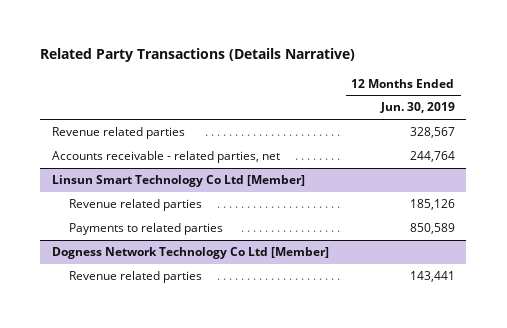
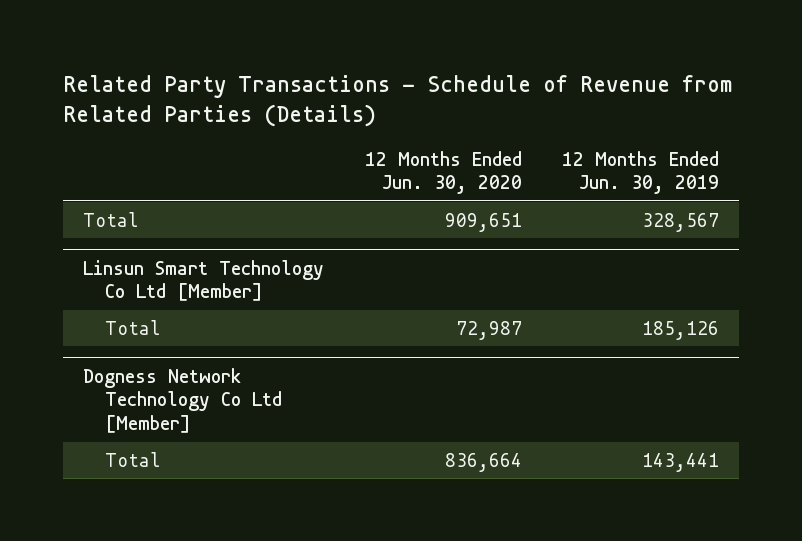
[40,48,356,63] Related Party Transactions (Details Narrative) -> [62,75,732,127] Related Party Transactions - Schedule of Revenue from Related Parties (Details)
none -> [364,150,522,195] 12 Months Ended Jun. 30, 2020
[51,151,280,164] Accounts receivable - related parties, net -> none
[51,127,185,140] Revenue related parties -> [83,211,140,227] Total
[69,223,224,236] Payments to related parties -> none
[69,199,203,212] Revenue related parties -> [105,319,162,335] Total
[69,271,203,284] Revenue related parties -> [105,451,162,467] Total

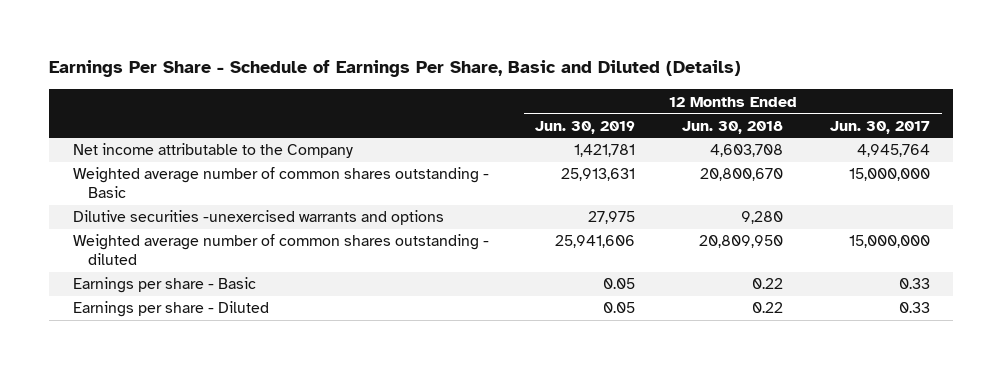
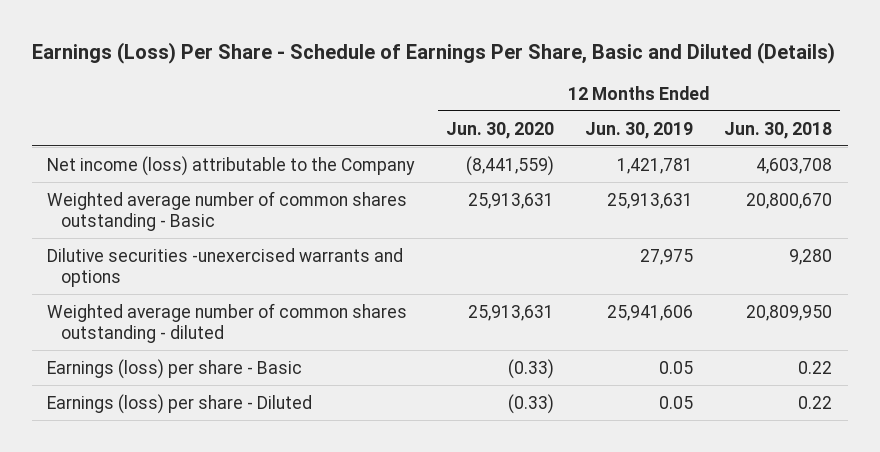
[49,60,742,78] Earnings Per Share - Schedule of Earnings Per Share, Basic and Diluted (Details) -> [31,41,835,64] Earnings (Loss) Per Share - Schedule of Earnings Per Share, Basic and Diluted (Details)
[830,120,931,134] Jun. 30, 2017 -> none
none -> [445,121,554,139] Jun. 30, 2020
[72,143,353,159] Net income attributable to the Company -> [47,155,416,176] Net income (loss) attributable to the Company
[72,277,256,294] Earnings per share - Basic -> [47,358,303,379] Earnings (loss) per share - Basic
[72,301,269,318] Earnings per share - Diluted -> [47,393,313,414] Earnings (loss) per share - Diluted

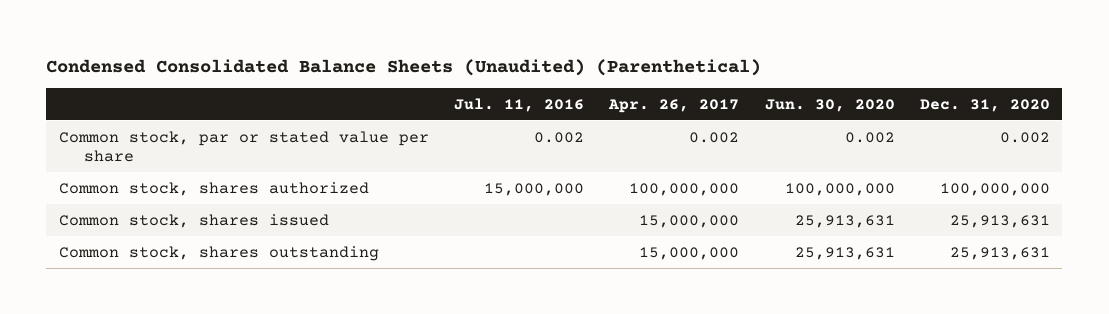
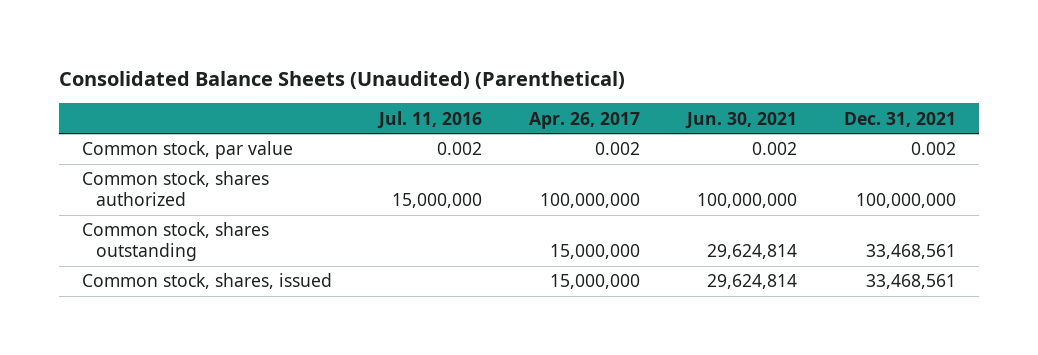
[46,58,762,76] Condensed Consolidated Balance Sheets (Unaudited) (Parenthetical) -> [59,71,626,90] Consolidated Balance Sheets (Unaudited) (Parenthetical)
[764,98,895,112] Jun. 30, 2020 -> none
[919,98,1050,112] Dec. 31, 2020 -> none
none -> [684,111,797,129] Jun. 30, 2021
none -> [843,111,956,127] Dec. 31, 2021
[58,130,429,162] Common stock, par or stated value per share -> [82,141,294,160] Common stock, par value
[58,213,329,228] Common stock, shares issued -> none
none -> [82,273,333,290] Common stock, shares, issued

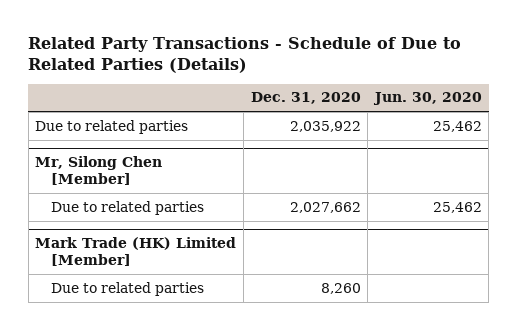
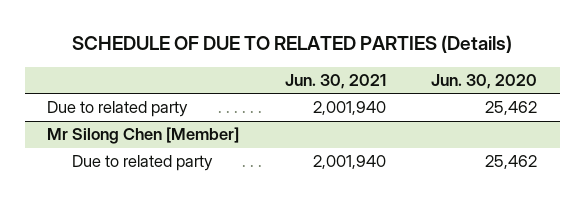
[28,37,462,74] Related Party Transactions - Schedule of Due to Related Parties (Details) -> [72,35,513,54] SCHEDULE OF DUE TO RELATED PARTIES (Details)
[250,92,361,105] Dec. 31, 2020 -> none
none -> [284,74,386,90] Jun. 30, 2021
[35,237,237,267] Mark Trade (HK) Limited [Member] -> none
[51,281,205,296] Due to related parties -> none
[35,119,189,134] Due to related parties -> [47,101,189,118] Due to related party
[35,156,163,186] Mr, Silong Chen [Member] -> [47,127,240,145] Mr Silong Chen [Member]
[51,200,205,215] Due to related parties -> [72,155,214,172] Due to related party

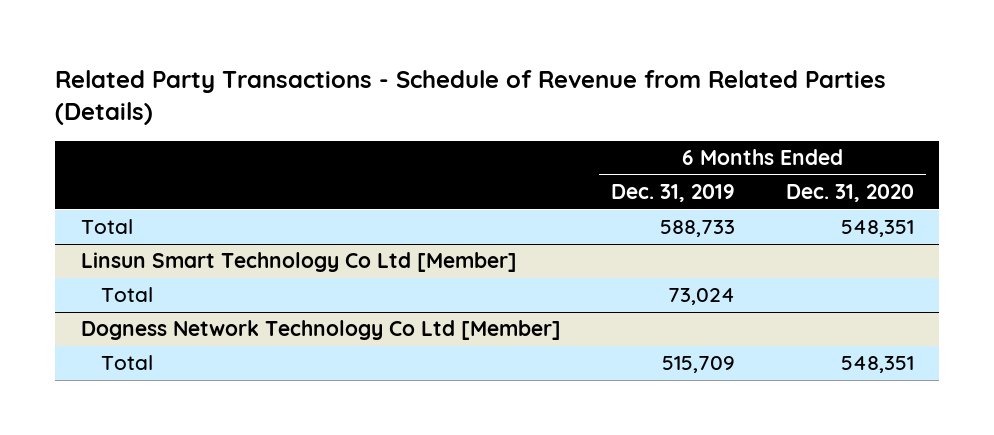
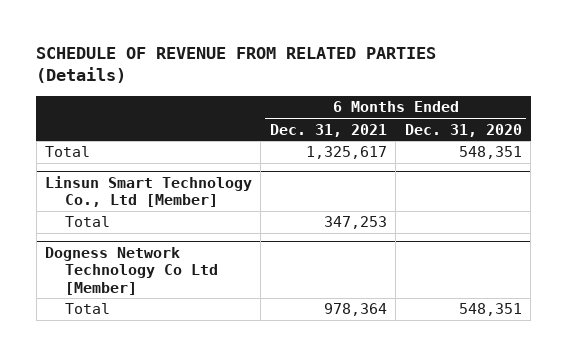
[55,69,887,126] Related Party Transactions - Schedule of Revenue from Related Parties (Details) -> [36,46,437,84] SCHEDULE OF REVENUE FROM RELATED PARTIES (Details)
[611,184,736,203] Dec. 31, 2019 -> none
none -> [269,123,387,137] Dec. 31, 2021
[80,252,517,273] Linsun Smart Technology Co Ltd [Member] -> [45,176,253,208] Linsun Smart Technology Co., Ltd [Member]

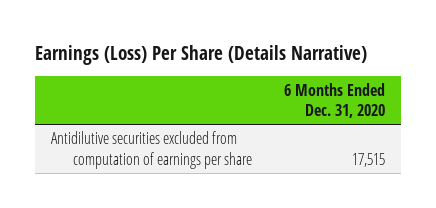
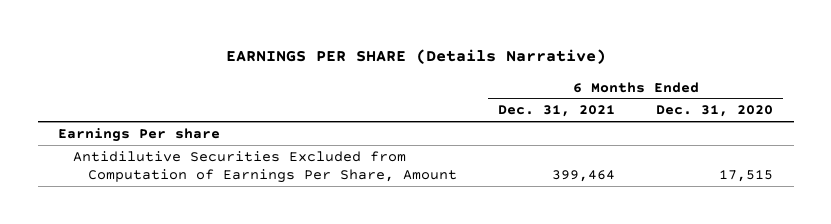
[35,45,368,66] Earnings (Loss) Per Share (Details Narrative) -> [225,48,606,64] EARNINGS PER SHARE (Details Narrative)
none -> [498,105,616,118] Dec. 31, 2021
none -> [58,127,221,142] Earnings Per share
[51,131,253,170] Antidilutive securities excluded from computation of earnings per share -> [73,150,458,184] Antidilutive Securities Excluded from Computation of Earnings Per Share, Amount

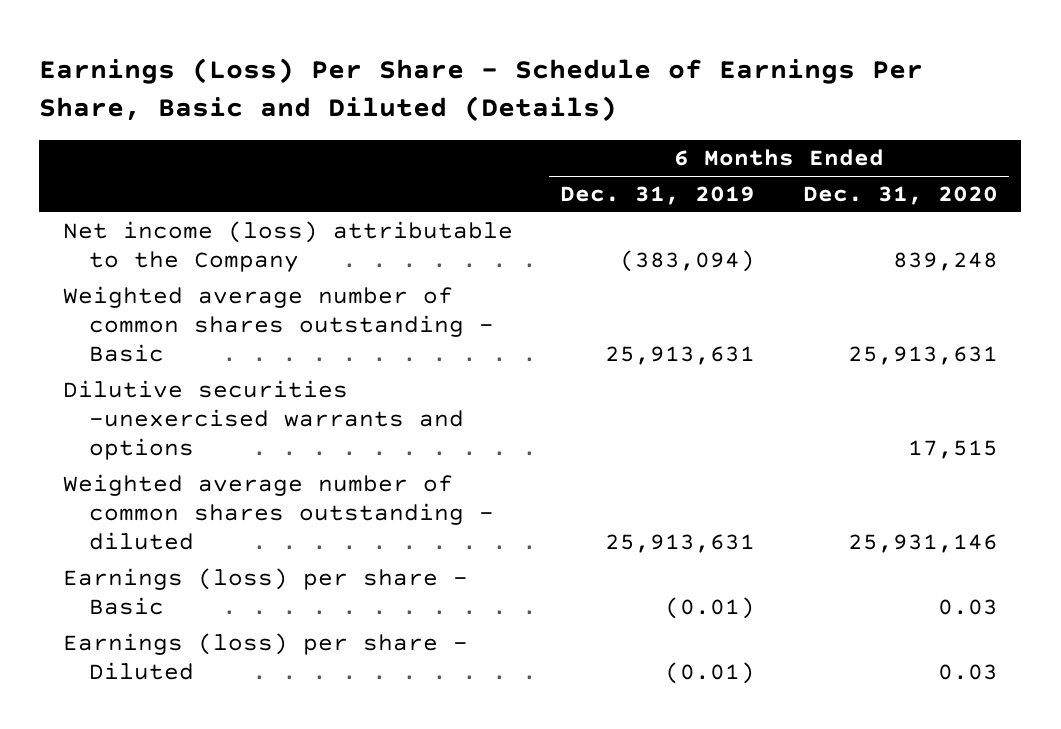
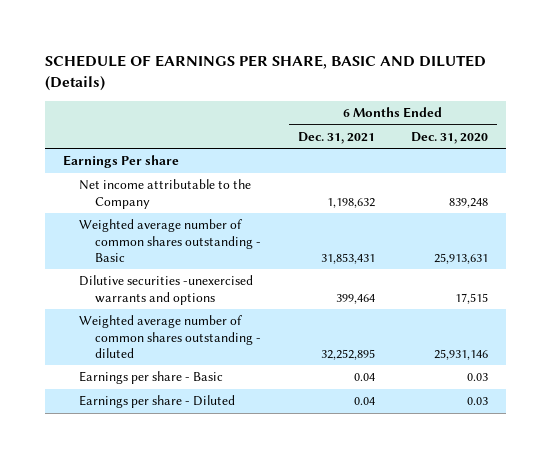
[39,57,924,122] Earnings (Loss) Per Share - Schedule of Earnings Per Share, Basic and Diluted (Details) -> [44,54,486,92] SCHEDULE OF EARNINGS PER SHARE, BASIC AND DILUTED (Details)
[560,186,756,206] Dec. 31, 2019 -> none
none -> [297,131,375,144] Dec. 31, 2021
none -> [62,155,179,169] Earnings Per share
[63,221,514,273] Net income (loss) attributable to the Company -> [79,179,252,209] Net income attributable to the Company
[63,568,469,616] Earnings (loss) per share - Basic -> [79,371,224,385] Earnings per share - Basic
[63,633,469,681] Earnings (loss) per share - Diluted -> [79,395,236,409] Earnings per share - Diluted

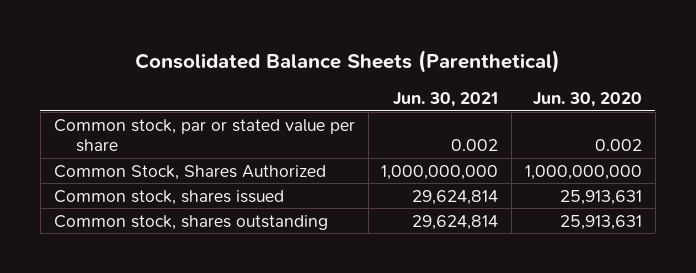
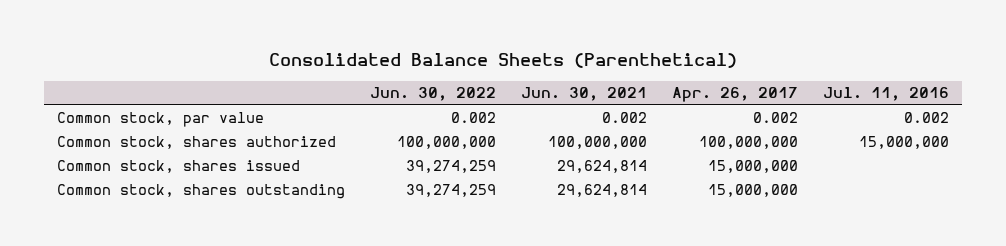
[532,92,642,108] Jun. 30, 2020 -> none
none -> [369,87,496,102] Jun. 30, 2022
none -> [672,87,799,103] Apr. 26, 2017
none -> [823,87,950,102] Jul. 11, 2016
[53,118,355,153] Common stock, par or stated value per share -> [56,112,264,128] Common stock, par value
[53,164,326,180] Common Stock, Shares Authorized -> [56,136,336,150] Common stock, shares authorized
[381,164,499,180] 1,000,000,000 -> [547,136,647,150] 100,000,000

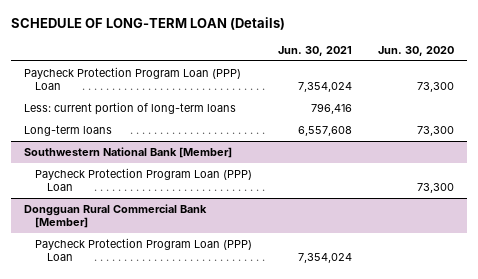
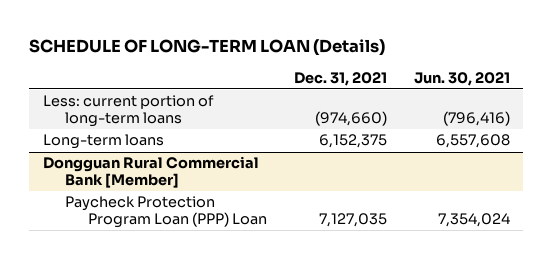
[378,46,455,57] Jun. 30, 2020 -> none
none -> [293,71,387,86] Dec. 31, 2021
[23,66,241,91] Paycheck Protection Program Loan (PPP) Loan -> none
[311,102,353,114] 796,416 -> [442,111,510,127] (796,416)
[23,146,232,158] Southwestern National Bank [Member] -> none
[35,167,253,192] Paycheck Protection Program Loan (PPP) Loan -> none

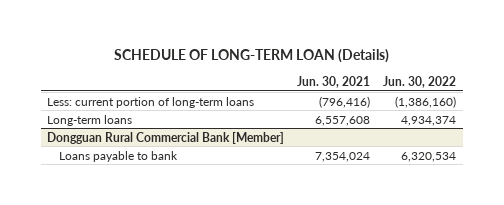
[293,71,387,86] Dec. 31, 2021 -> none
none -> [383,75,457,88] Jun. 30, 2022
[65,196,268,229] Paycheck Protection Program Loan (PPP) Loan -> [58,150,178,162] Loans payable to bank

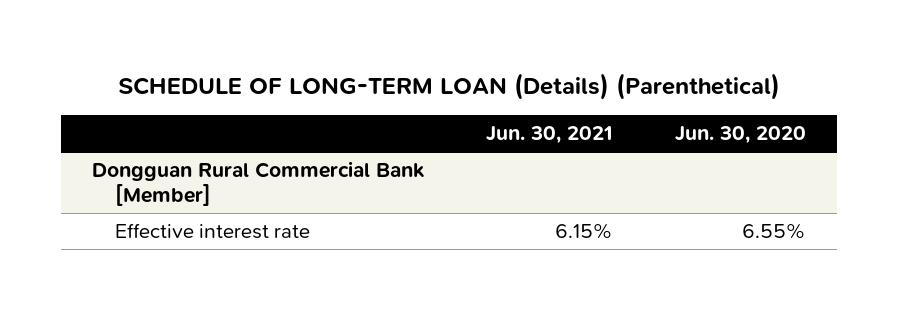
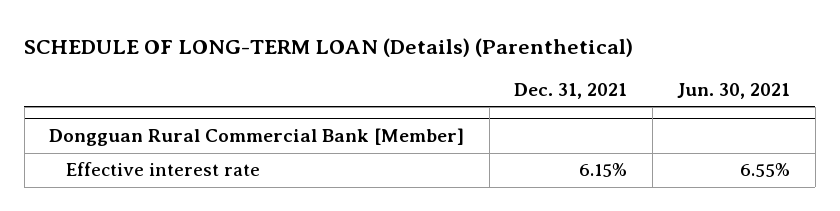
[674,126,806,145] Jun. 30, 2020 -> none
none -> [514,82,628,99] Dec. 31, 2021
[554,223,613,240] 6.15% -> [740,163,791,178] 6.55%

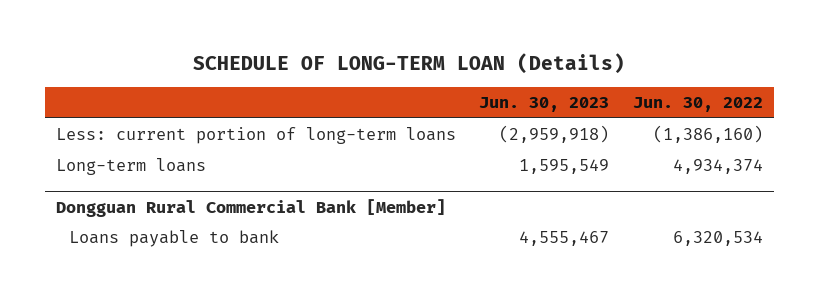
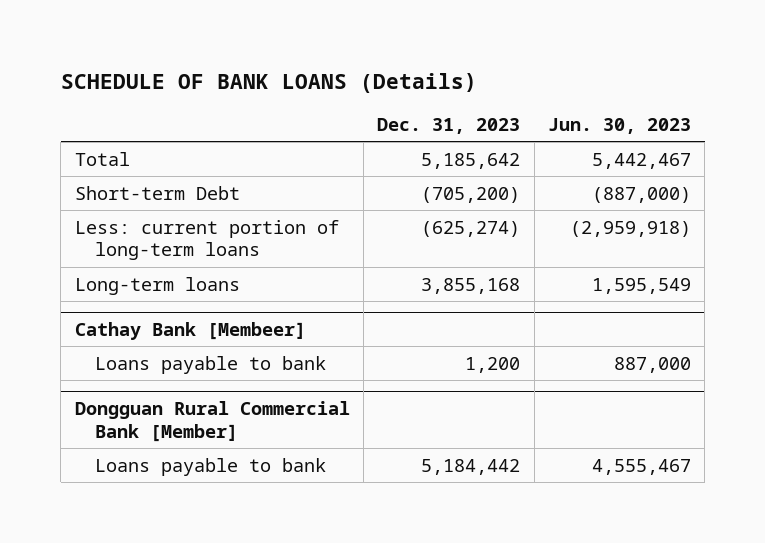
[193,53,626,75] SCHEDULE OF LONG-TERM LOAN (Details) -> [60,73,477,94] SCHEDULE OF BANK LOANS (Details)
[632,97,763,113] Jun. 30, 2022 -> none
none -> [377,118,521,135] Dec. 31, 2023
none -> [74,151,130,166] Total
none -> [74,185,240,200] Short-term Debt
none -> [74,322,306,341] Cathay Bank [Membeer]
none -> [94,355,326,374] Loans payable to bank

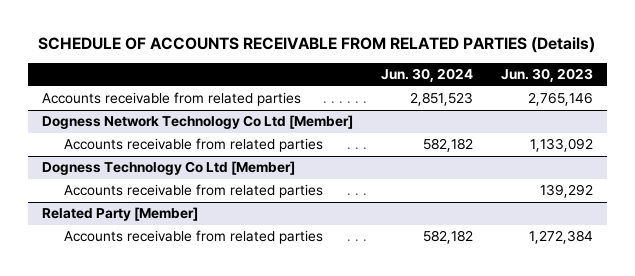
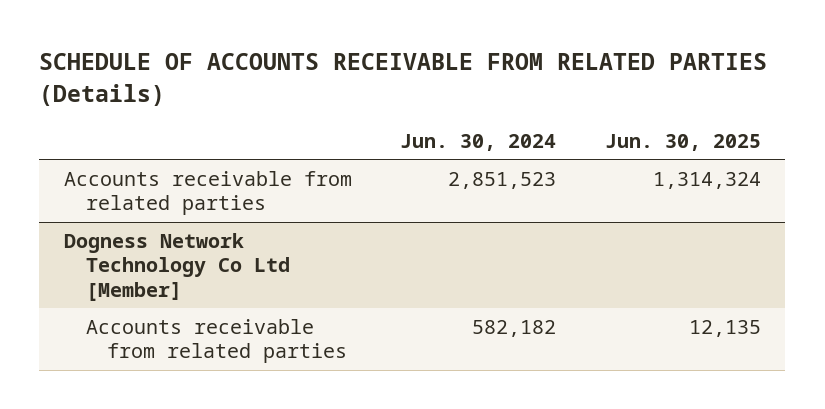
[501,68,594,83] Jun. 30, 2023 -> none
none -> [604,133,761,151] Jun. 30, 2025
[41,161,295,176] Dogness Technology Co Ltd [Member] -> none
[63,184,323,199] Accounts receivable from related parties -> none
[41,207,198,222] Related Party [Member] -> none
[63,230,323,245] Accounts receivable from related parties -> none

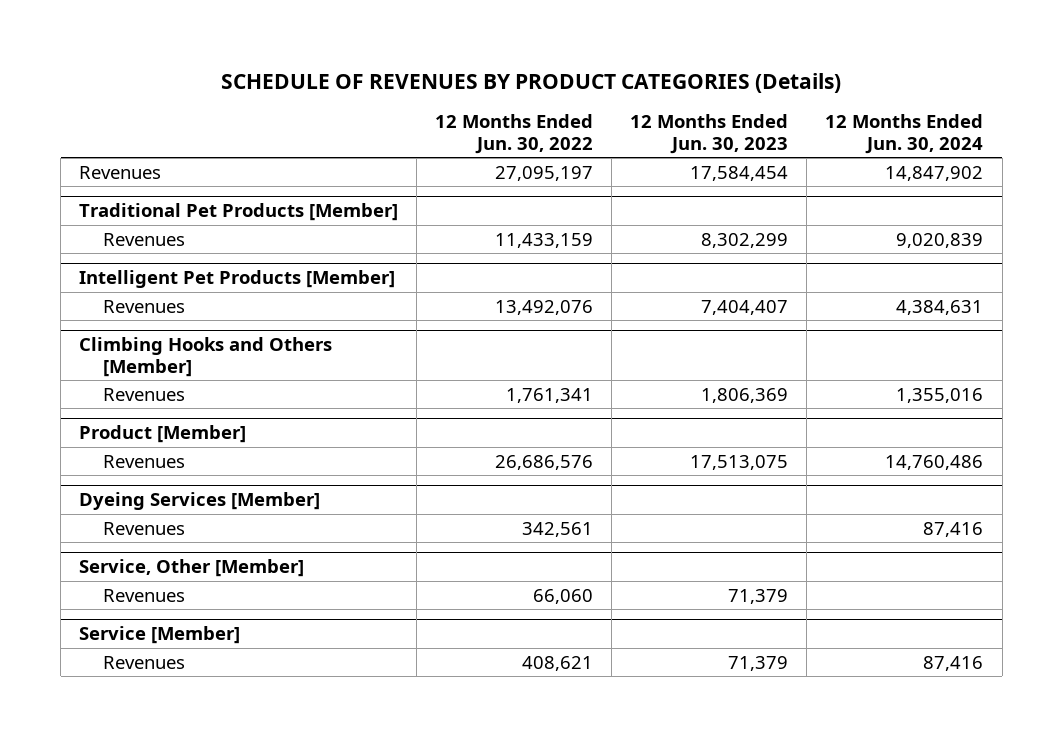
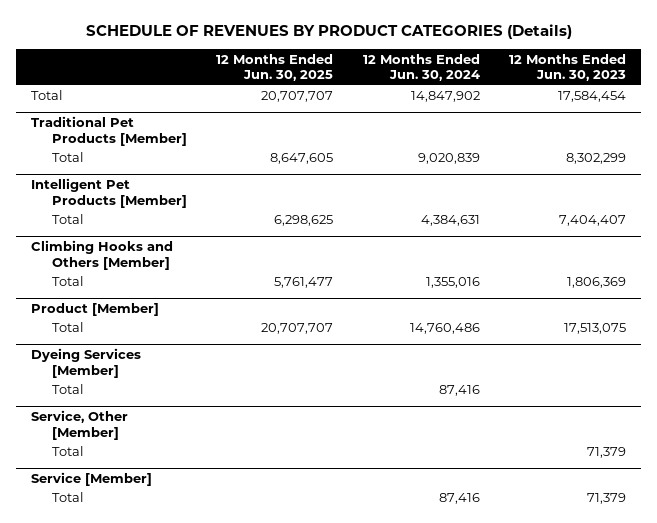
[435,114,594,154] 12 Months Ended Jun. 30, 2022 -> none
none -> [216,53,334,82] 12 Months Ended Jun. 30, 2025
[79,165,162,179] Revenues -> [31,90,64,101] Total
[103,232,186,246] Revenues -> [51,152,84,163] Total
[103,299,186,313] Revenues -> [51,214,84,225] Total
[103,387,186,401] Revenues -> [51,276,84,287] Total
[103,454,186,468] Revenues -> [51,322,84,333] Total
[103,521,186,535] Revenues -> [51,384,84,395] Total
[103,588,186,602] Revenues -> [51,446,84,457] Total
[103,655,186,669] Revenues -> [51,492,84,503] Total

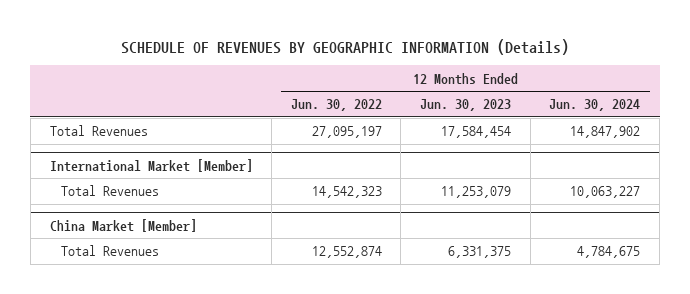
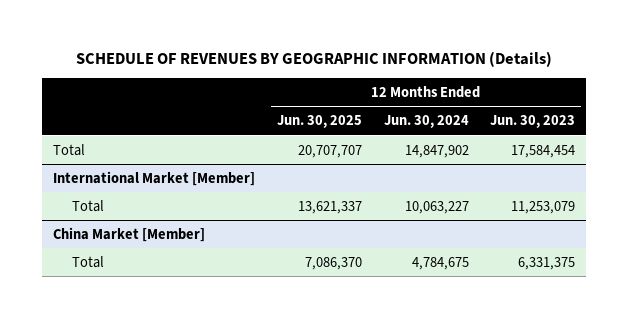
[290,99,382,112] Jun. 30, 2022 -> none
none -> [276,115,362,129] Jun. 30, 2025
[49,125,148,137] Total Revenues -> [52,143,85,156] Total
[61,185,160,197] Total Revenues -> [72,199,105,212] Total
[61,245,160,257] Total Revenues -> [72,255,105,268] Total

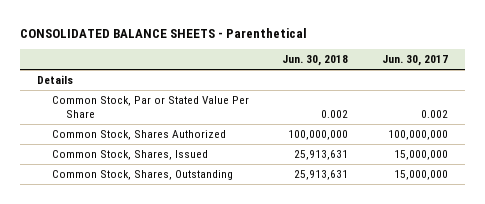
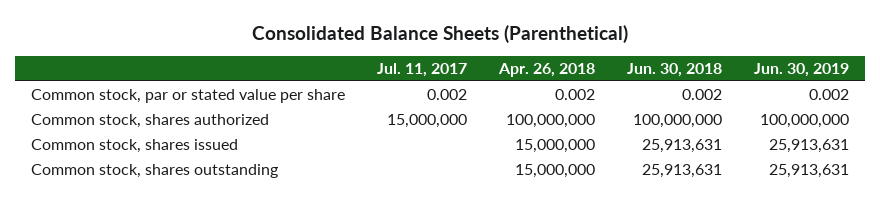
[19,27,307,38] CONSOLIDATED BALANCE SHEETS - Parenthetical -> [251,24,628,43] Consolidated Balance Sheets (Parenthetical)
[381,55,448,67] Jun. 30, 2017 -> none
none -> [376,63,467,78] Jul. 11, 2017
none -> [497,63,595,78] Apr. 26, 2018
none -> [753,63,849,78] Jun. 30, 2019
[36,75,73,85] Details -> none
[51,96,249,119] Common Stock, Par or Stated Value Per Share -> [31,89,346,104] Common stock, par or stated value per share
[51,130,226,141] Common Stock, Shares Authorized -> [31,114,270,129] Common stock, shares authorized
[51,150,208,161] Common Stock, Shares, Issued -> [31,139,239,154] Common stock, shares issued
[51,170,233,181] Common Stock, Shares, Outstanding -> [31,164,279,179] Common stock, shares outstanding

